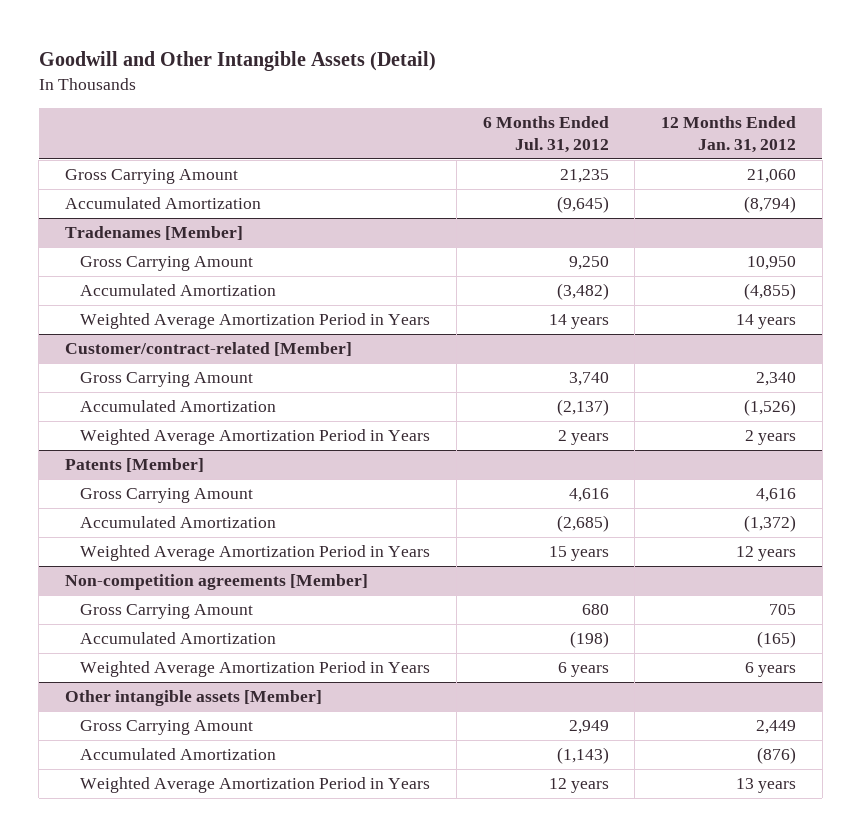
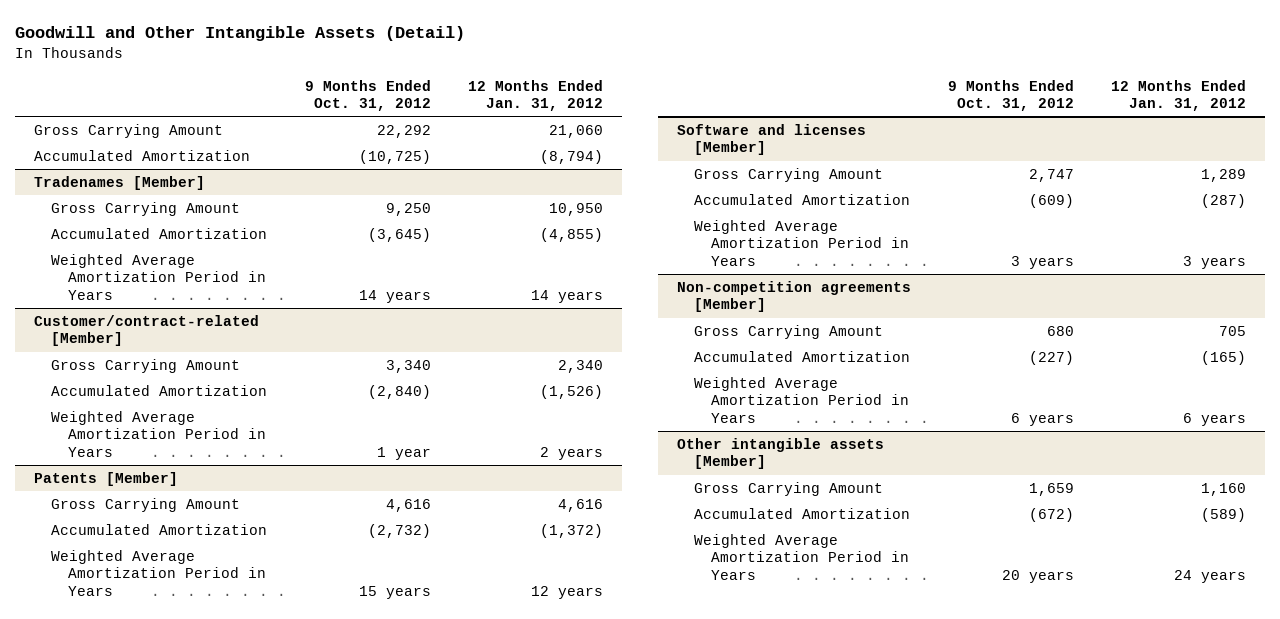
[482,115,609,153] 6 Months Ended Jul. 31, 2012 -> none
none -> [304,79,431,112] 9 Months Ended Oct. 31, 2012
none -> [676,123,866,156] Software and licenses [Member]
none -> [693,167,883,182] Gross Carrying Amount
none -> [693,193,910,205] Accumulated Amortization
none -> [693,219,910,266] Weighted Average Amortization Period in Years
[756,720,797,735] 2,449 -> [1201,482,1247,496] 1,160
[757,747,797,765] (876) -> [1201,507,1247,522] (589)
[736,778,797,794] 13 years -> [1174,569,1247,583] 24 years

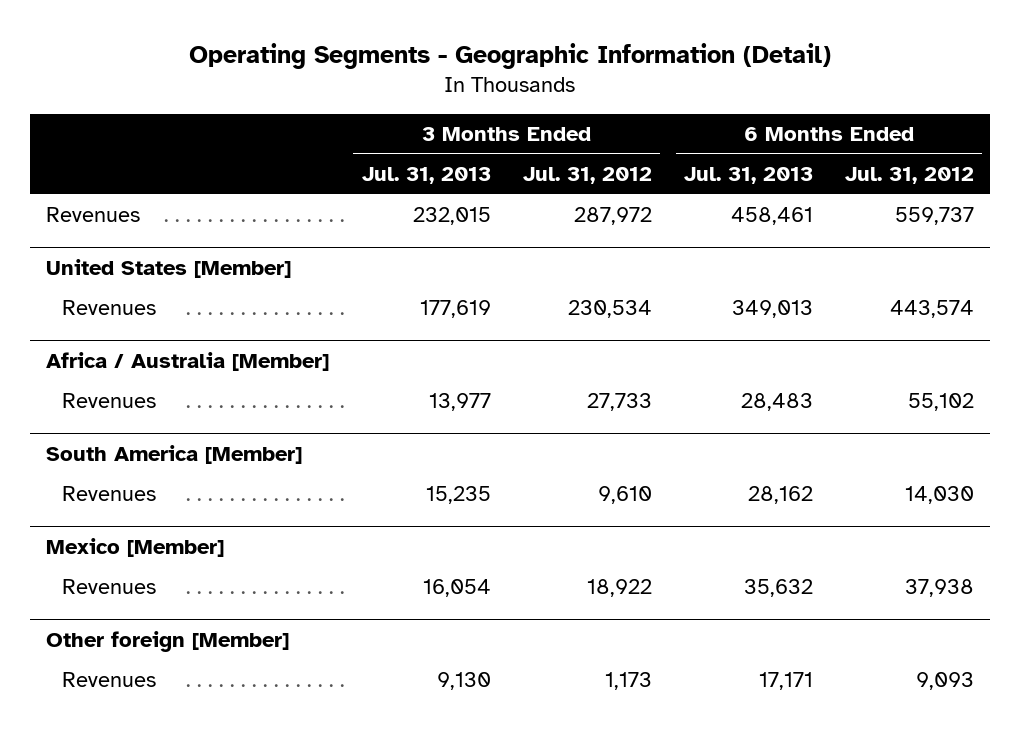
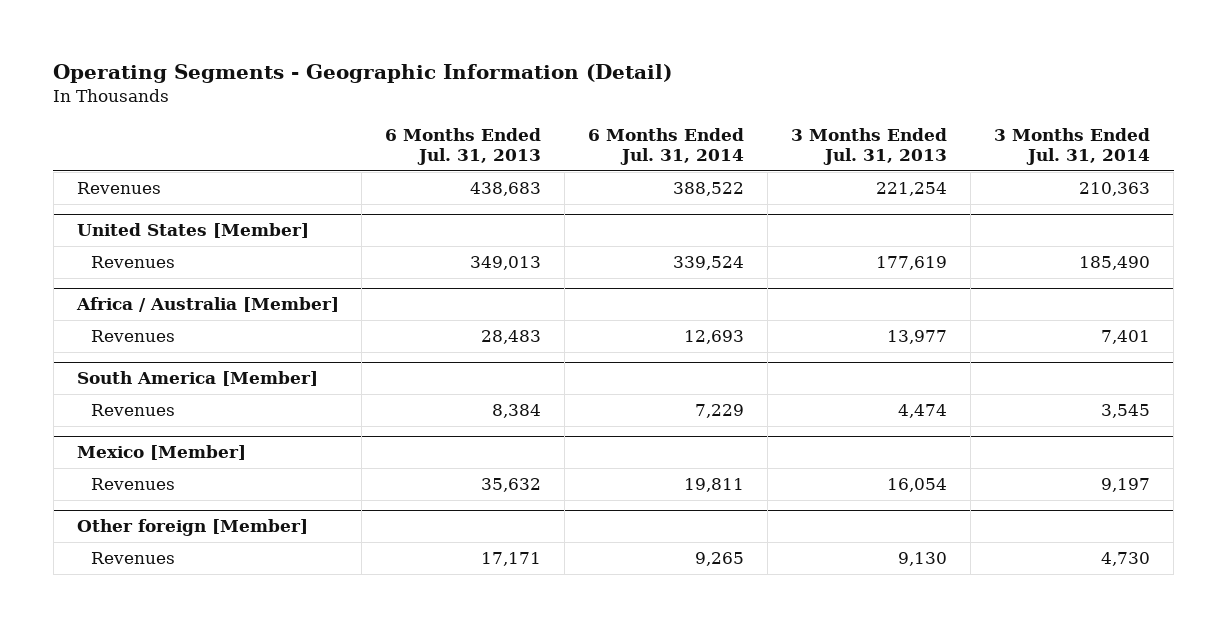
[522,167,652,185] Jul. 31, 2012 -> none
[845,167,975,185] Jul. 31, 2012 -> none
none -> [588,127,745,166] 6 Months Ended Jul. 31, 2014
none -> [994,127,1151,166] 3 Months Ended Jul. 31, 2014
[412,207,491,226] 232,015 -> [876,181,948,196] 221,254
[730,207,813,226] 458,461 -> [470,181,542,196] 438,683
[425,486,491,505] 15,235 -> [898,403,948,418] 4,474
[747,486,813,505] 28,162 -> [492,403,542,418] 8,384

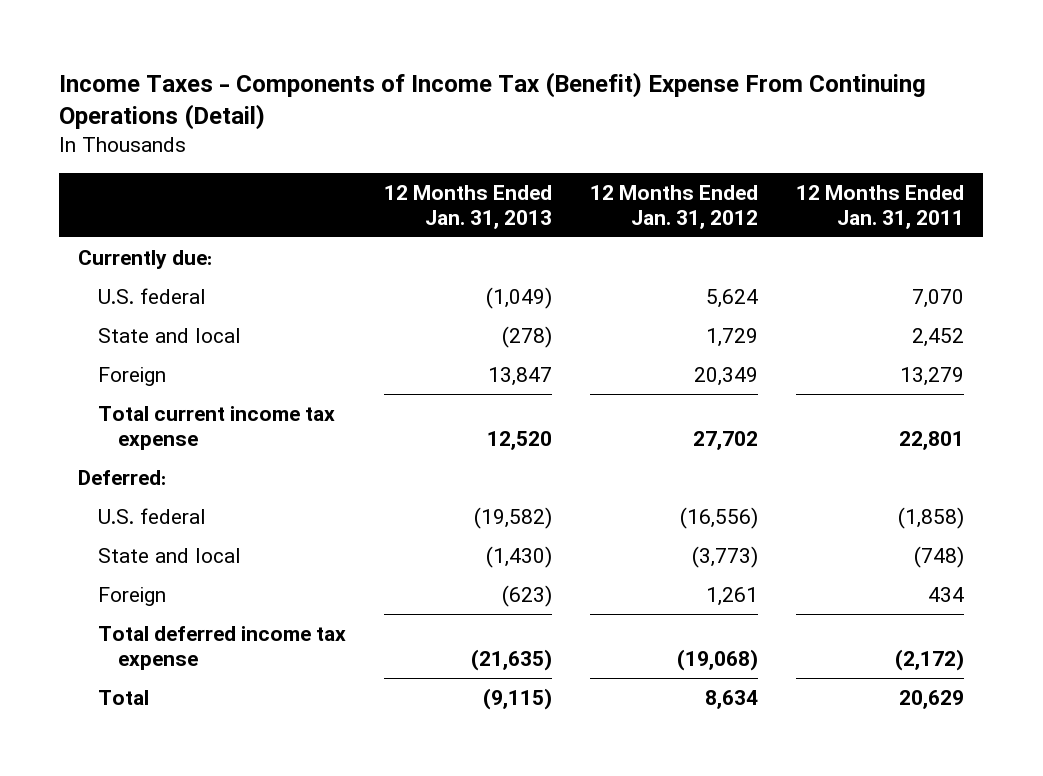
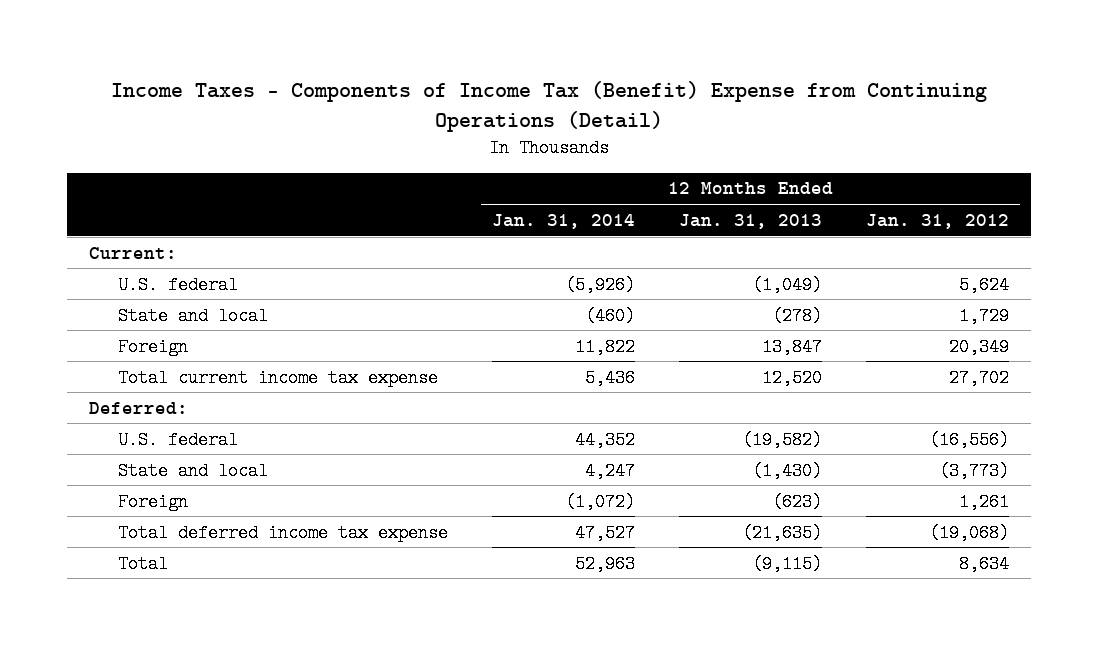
[59,71,927,130] Income Taxes - Components of Income Tax (Benefit) Expense From Continuing Operations (Detail) -> [110,80,987,133] Income Taxes - Components of Income Tax (Benefit) Expense from Continuing Operations (Detail)
[796,184,965,229] 12 Months Ended Jan. 31, 2011 -> none
none -> [492,213,636,229] Jan. 31, 2014
[78,249,213,269] Currently due: -> [88,246,177,259] Current:

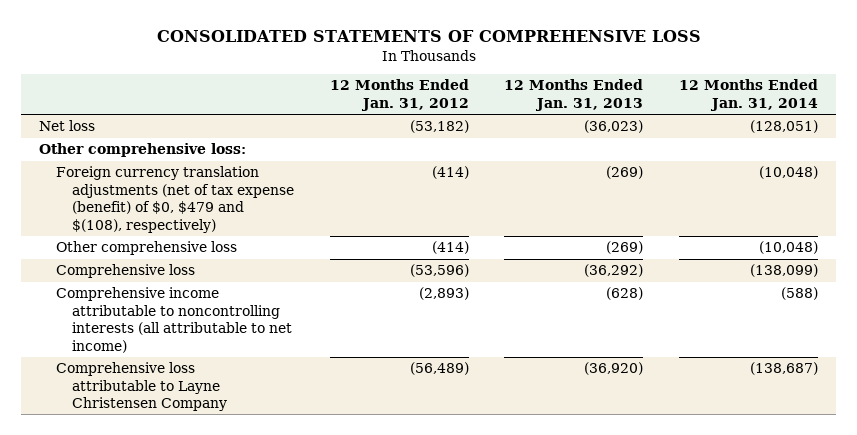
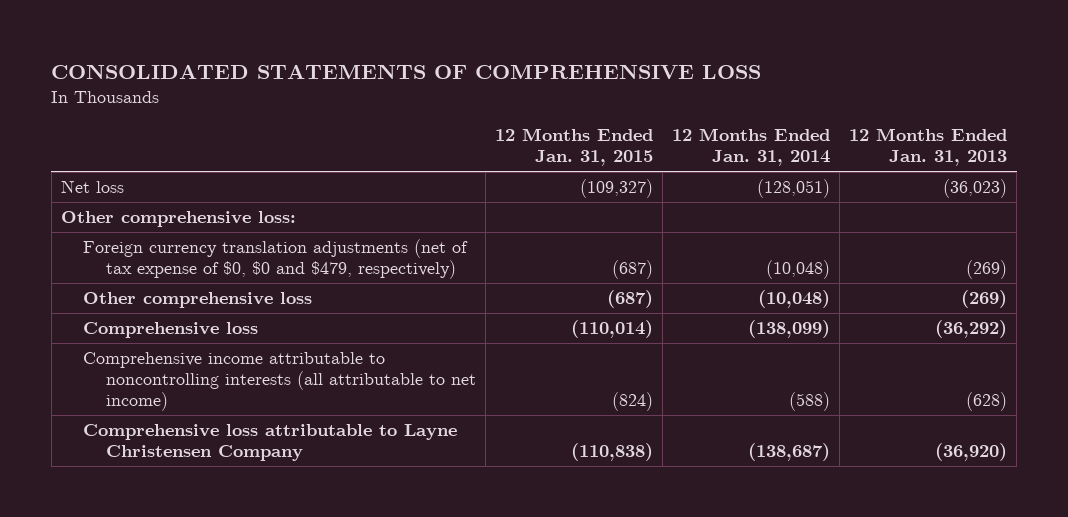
[329,79,469,111] 12 Months Ended Jan. 31, 2012 -> none
none -> [494,128,653,167] 12 Months Ended Jan. 31, 2015
[55,166,294,233] Foreign currency translation adjustments (net of tax expense (benefit) of $0, $479 and $(108), respectively) -> [83,239,469,279] Foreign currency translation adjustments (net of tax expense of $0, $0 and $479, respectively)

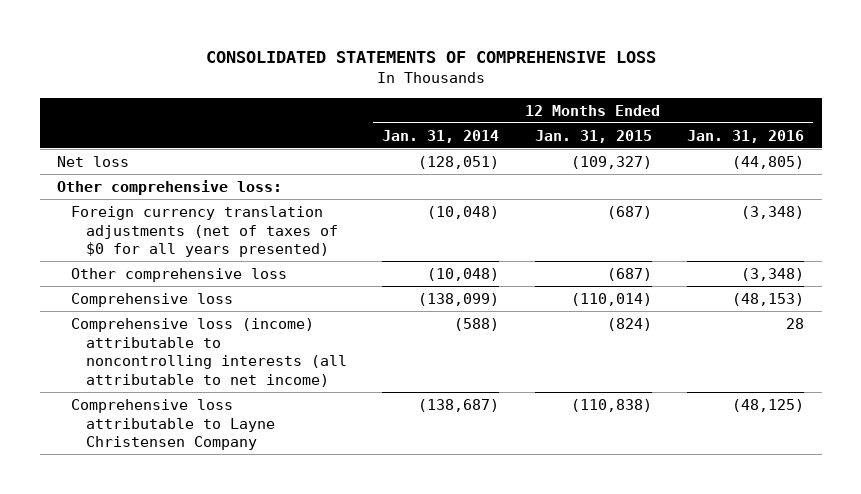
[849,128,1008,167] 12 Months Ended Jan. 31, 2013 -> none
none -> [686,129,804,143] Jan. 31, 2016
[83,239,469,279] Foreign currency translation adjustments (net of tax expense of $0, $0 and $479, respectively) -> [71,205,338,258] Foreign currency translation adjustments (net of taxes of $0 for all years presented)
[83,352,476,411] Comprehensive income attributable to noncontrolling interests (all attributable to net income) -> [71,317,347,387] Comprehensive loss (income) attributable to noncontrolling interests (all attributable to net income)

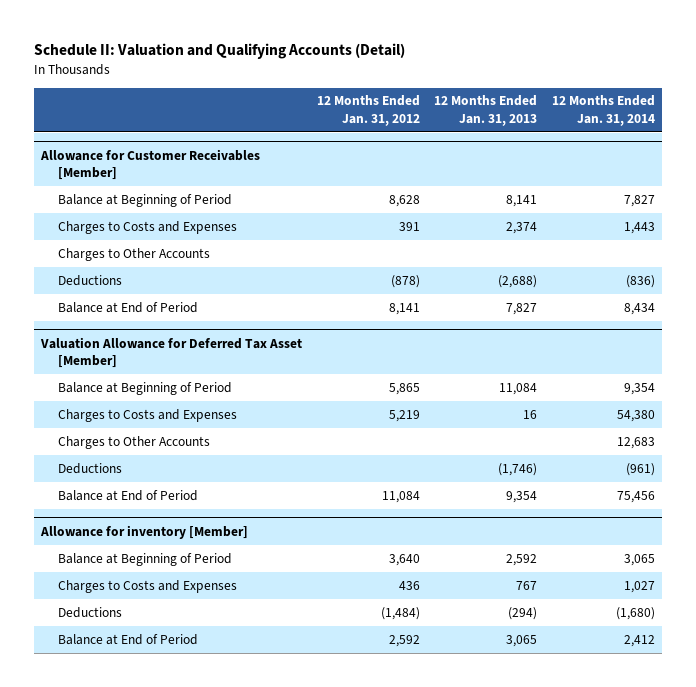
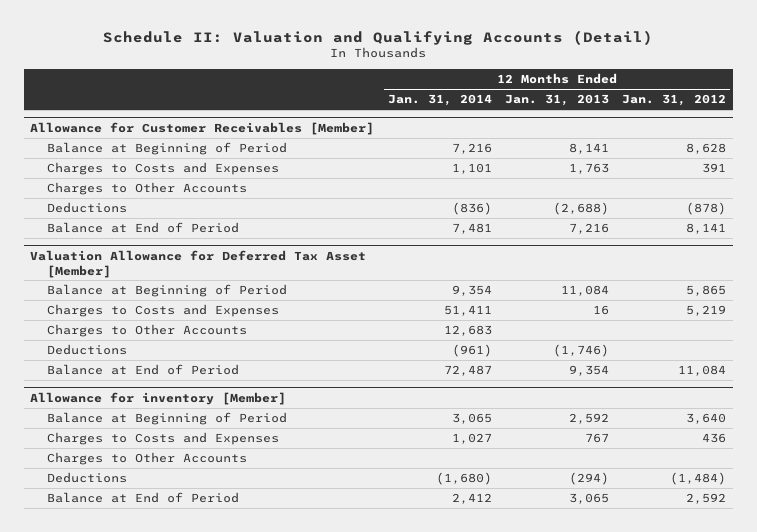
[623,194,655,207] 7,827 -> [451,143,492,155] 7,216
[506,221,538,234] 2,374 -> [568,163,609,175] 1,763
[623,221,655,234] 1,443 -> [451,163,492,175] 1,101
[506,302,538,315] 7,827 -> [568,223,609,235] 7,216
[623,302,655,315] 8,434 -> [451,223,492,235] 7,481
[616,409,655,422] 54,380 -> [443,305,492,317] 51,411
[616,490,655,503] 75,456 -> [443,365,492,377] 72,487
none -> [47,452,248,466] Charges to Other Accounts

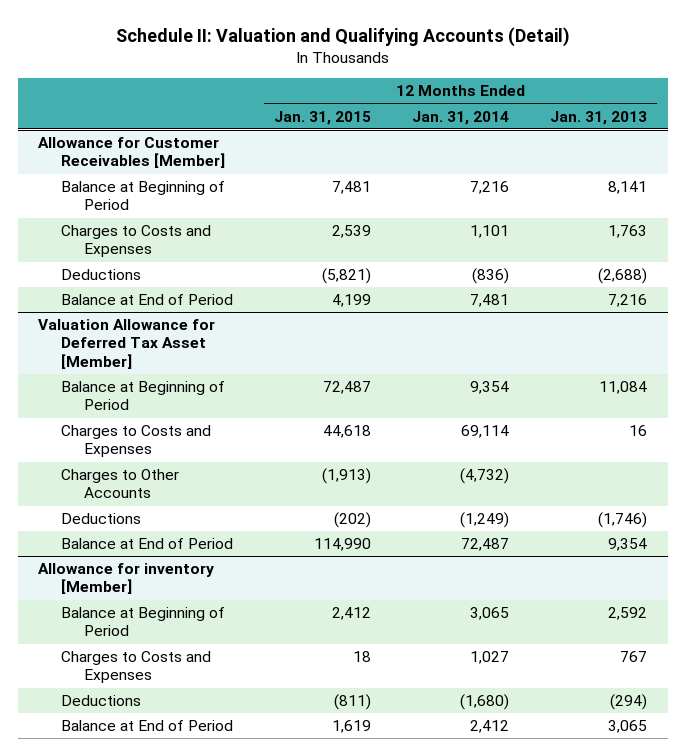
[622,94,727,107] Jan. 31, 2012 -> none
none -> [274,110,372,125] Jan. 31, 2015
[47,182,248,196] Charges to Other Accounts -> none
[443,305,492,317] 51,411 -> [461,425,510,439] 69,114
[443,325,492,337] 12,683 -> [460,468,510,485] (4,732)
[451,344,492,358] (961) -> [460,512,510,529] (1,249)
[47,452,248,466] Charges to Other Accounts -> none

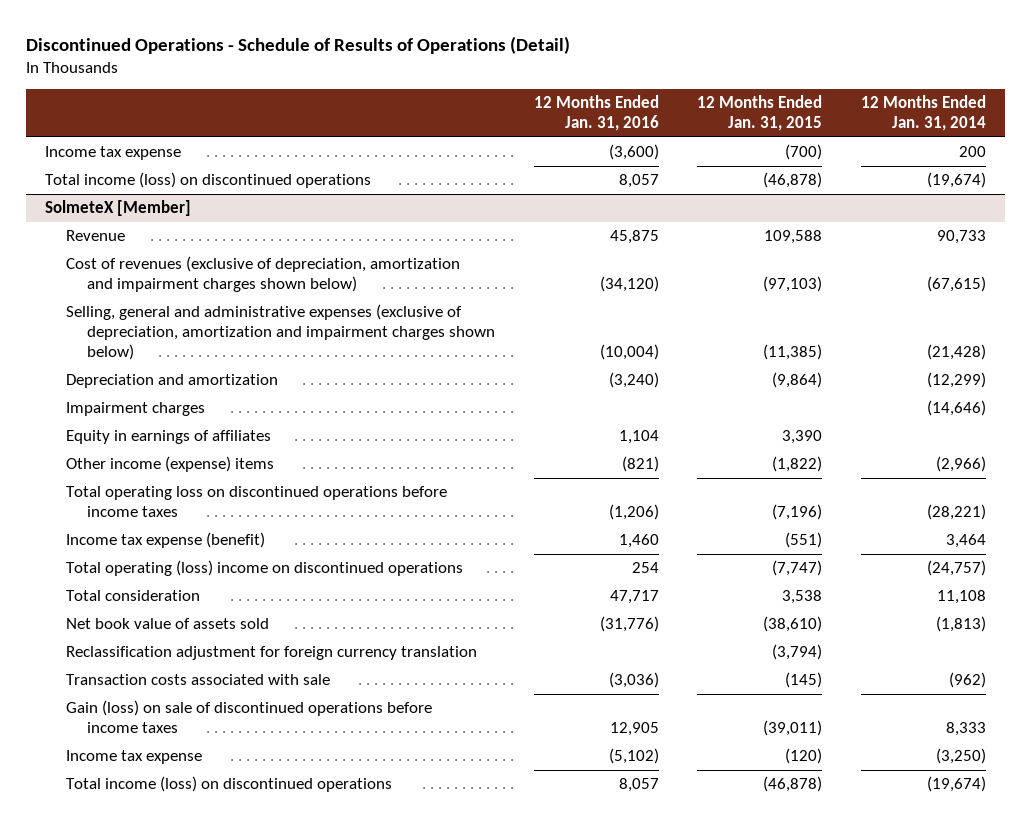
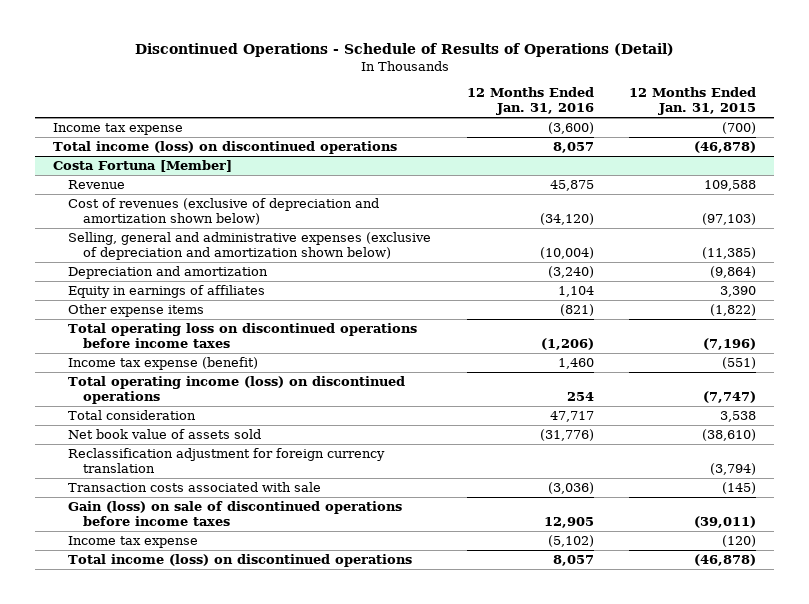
[860,95,986,132] 12 Months Ended Jan. 31, 2014 -> none
[45,200,192,217] SolmeteX [Member] -> none
none -> [52,159,232,172] Costa Fortuna [Member]
[66,256,461,293] Cost of revenues (exclusive of depreciation, amortization and impairment charges shown below) -> [68,197,380,226] Cost of revenues (exclusive of depreciation and amortization shown below)
[66,304,496,360] Selling, general and administrative expenses (exclusive of depreciation, amortization and impairment charges shown below) -> [68,231,432,261] Selling, general and administrative expenses (exclusive of depreciation and amortization shown below)
[66,402,206,417] Impairment charges -> none
[66,456,275,473] Other income (expense) items -> [68,303,205,317] Other expense items
[66,560,464,577] Total operating (loss) income on discontinued operations -> [68,375,406,405] Total operating income (loss) on discontinued operations

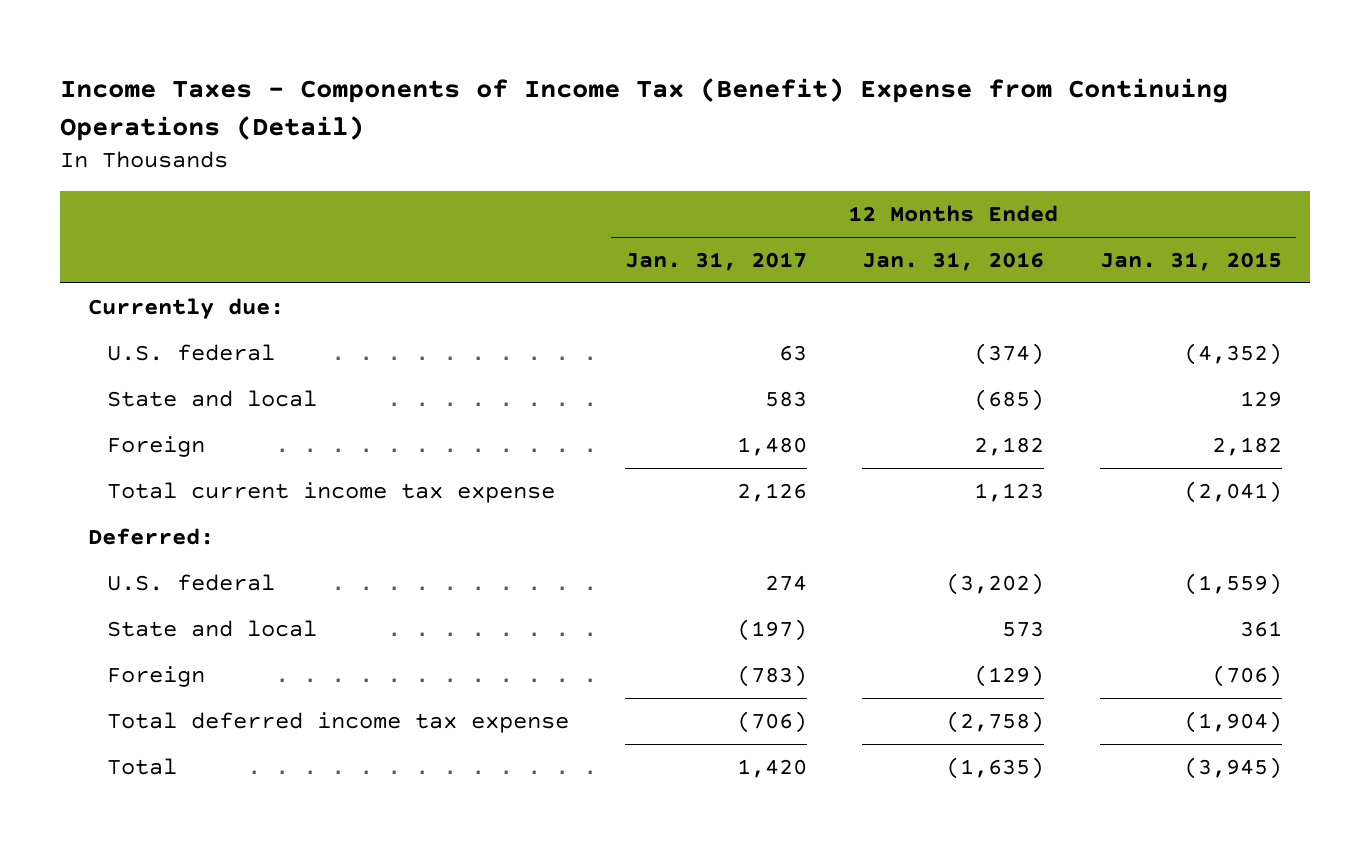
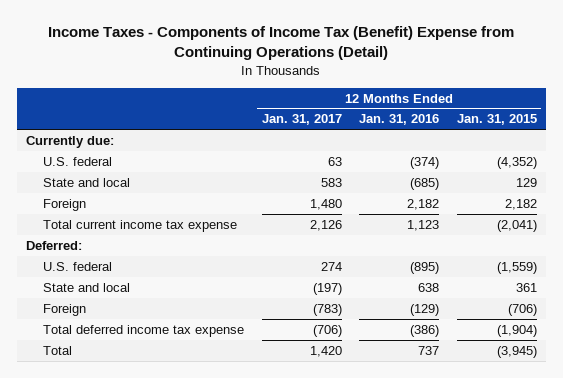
[946,572,1045,595] (3,202) -> [410,261,440,274] (895)
[1002,620,1045,637] 573 -> [418,282,440,292] 638
[946,710,1045,733] (2,758) -> [410,324,440,337] (386)
[946,756,1045,779] (1,635) -> [418,345,440,355] 737

